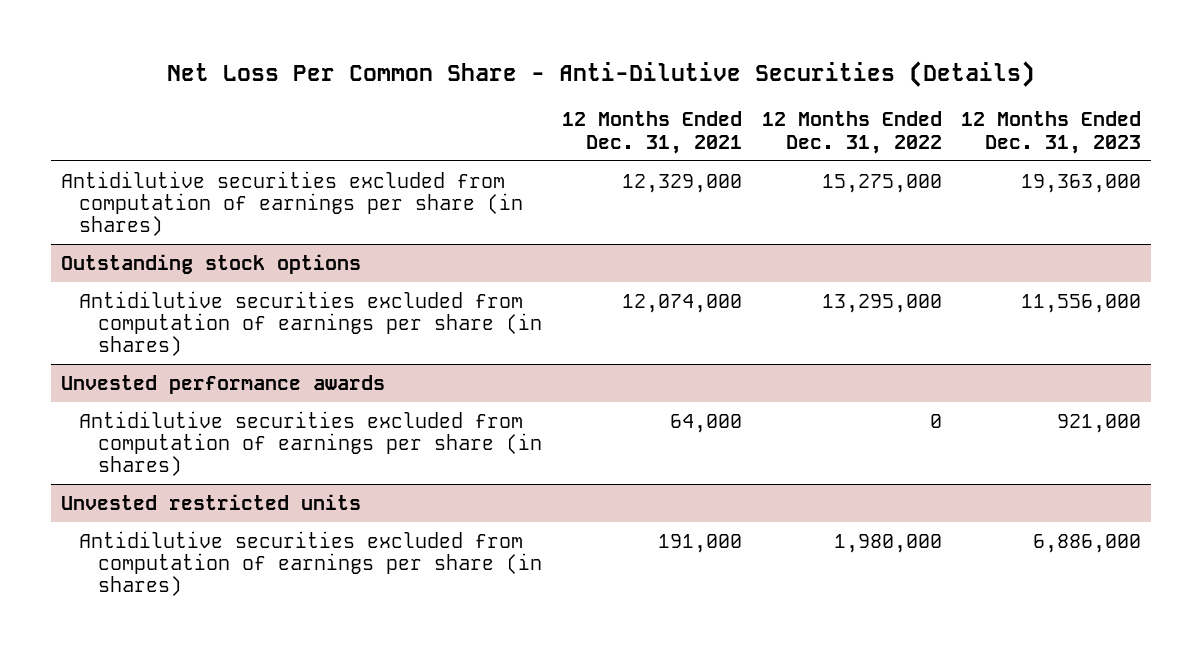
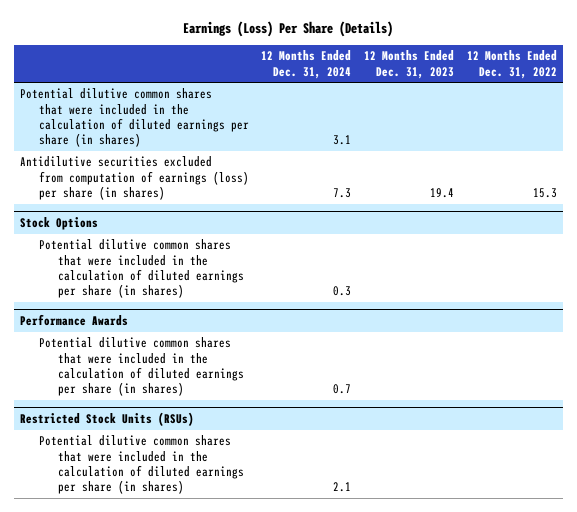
[167,61,1036,88] Net Loss Per Common Share - Anti-Dilutive Securities (Details) -> [183,20,394,37] Earnings (Loss) Per Share (Details)
[561,111,742,154] 12 Months Ended Dec. 31, 2021 -> none
none -> [261,50,352,79] 12 Months Ended Dec. 31, 2024
[79,290,542,357] Antidilutive securities excluded from computation of earnings per share (in shares) -> none
[79,410,542,477] Antidilutive securities excluded from computation of earnings per share (in shares) -> none
[79,530,542,597] Antidilutive securities excluded from computation of earnings per share (in shares) -> none
none -> [19,88,249,148] Potential dilutive common shares that were included in the calculation of diluted earnings per share (in shares)
[60,170,524,237] Antidilutive securities excluded from computation of earnings per share (in shares) -> [19,156,249,201] Antidilutive securities excluded from computation of earnings (loss) per share (in shares)
[821,173,942,193] 15,275,000 -> [532,188,557,199] 15.3
[1021,173,1142,193] 19,363,000 -> [430,188,455,199] 19.4
[60,253,361,274] Outstanding stock options -> [19,216,98,230] Stock Options
none -> [38,239,244,299] Potential dilutive common shares that were included in the calculation of diluted earnings per share (in shares)
[60,374,385,394] Unvested performance awards -> [19,313,128,326] Performance Awards
none -> [38,337,244,397] Potential dilutive common shares that were included in the calculation of diluted earnings per share (in shares)
[60,493,361,510] Unvested restricted units -> [19,411,194,426] Restricted Stock Units (RSUs)
none -> [38,435,244,495] Potential dilutive common shares that were included in the calculation of diluted earnings per share (in shares)

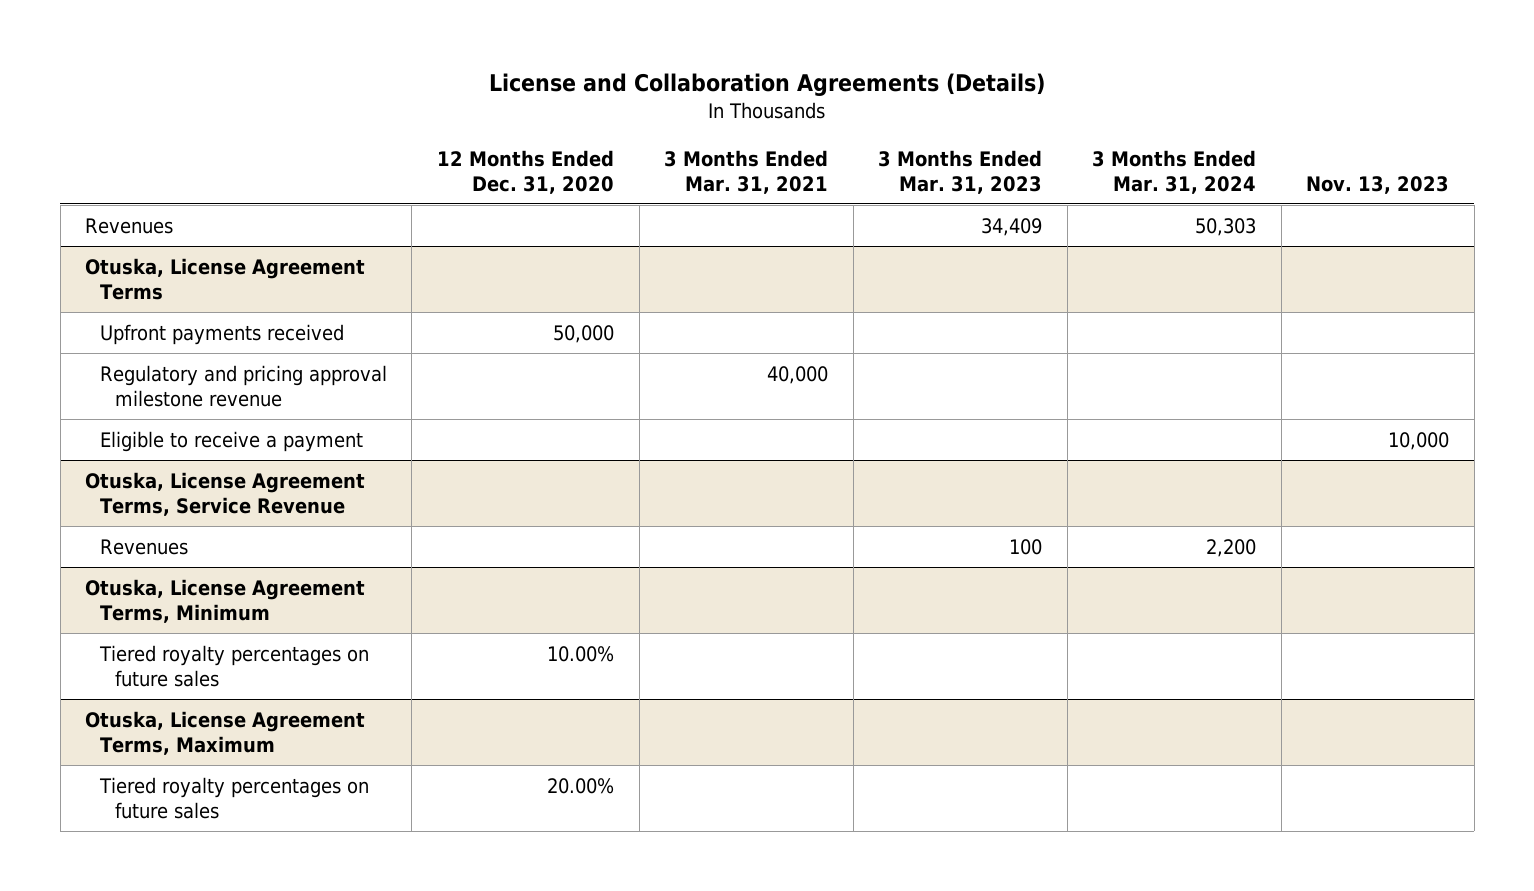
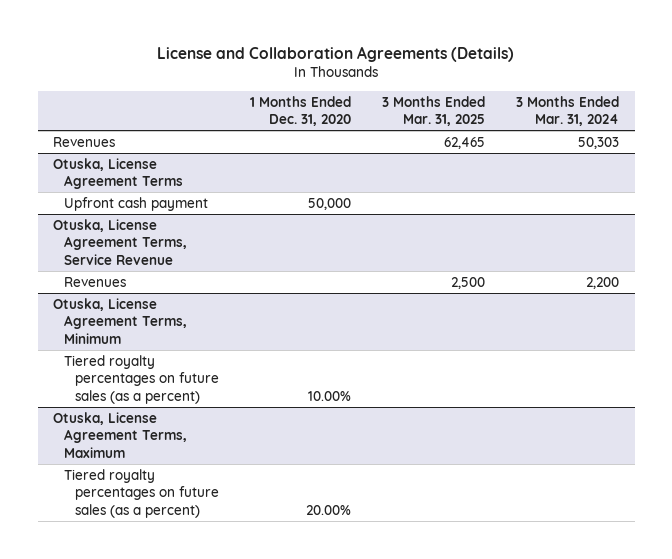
[437,149,615,194] 12 Months Ended Dec. 31, 2020 -> none
[664,149,829,194] 3 Months Ended Mar. 31, 2021 -> none
[878,149,1043,194] 3 Months Ended Mar. 31, 2023 -> none
[1306,175,1450,194] Nov. 13, 2023 -> none
none -> [250,95,352,127] 1 Months Ended Dec. 31, 2020
none -> [382,95,486,127] 3 Months Ended Mar. 31, 2025
[100,364,388,407] Regulatory and pricing approval milestone revenue -> none
[100,430,364,452] Eligible to receive a payment -> none
[100,323,345,345] Upfront payments received -> [64,196,209,211] Upfront cash payment
[99,644,370,687] Tiered royalty percentages on future sales -> [64,354,220,405] Tiered royalty percentages on future sales (as a percent)
[99,776,370,819] Tiered royalty percentages on future sales -> [64,468,220,519] Tiered royalty percentages on future sales (as a percent)

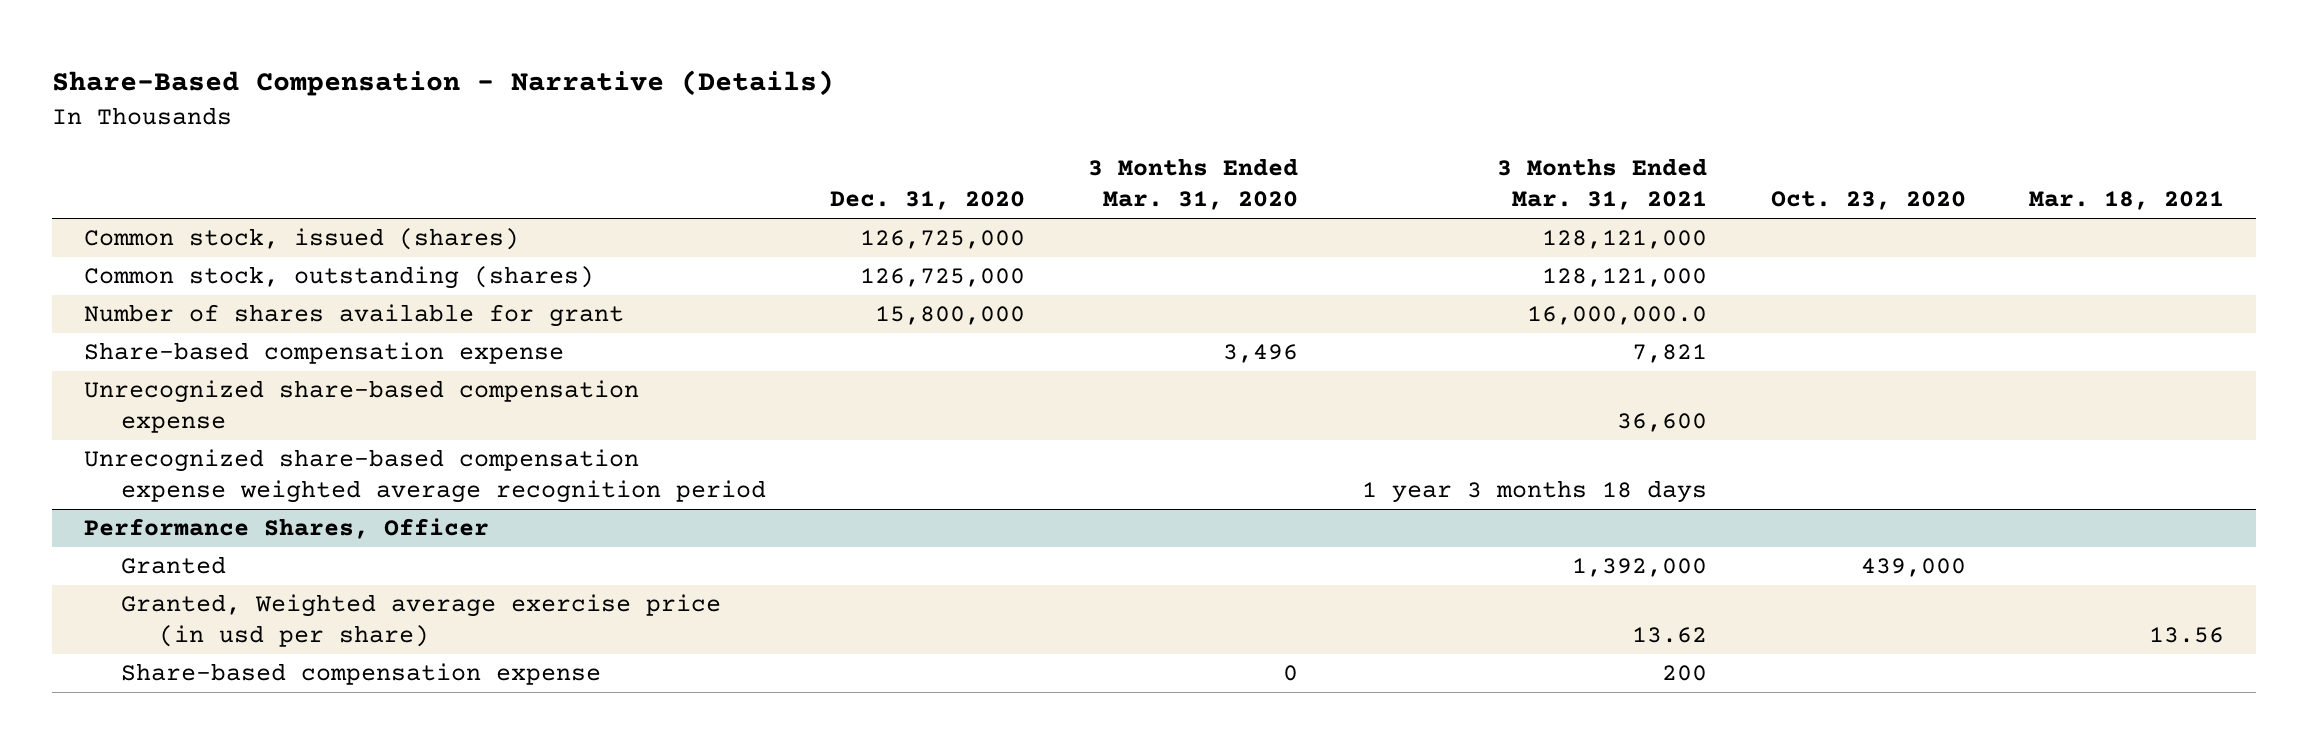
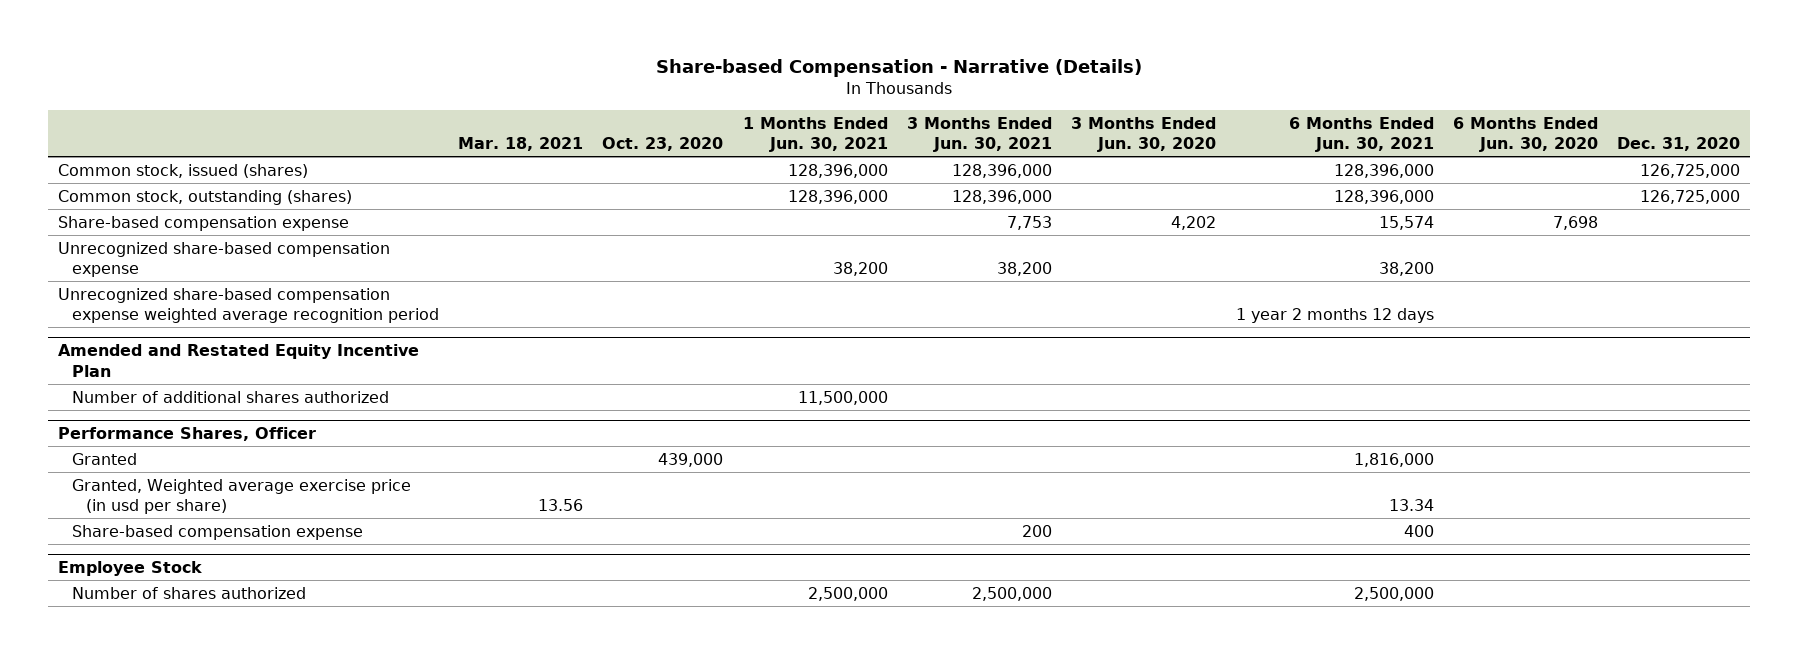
[51,70,834,97] Share-Based Compensation - Narrative (Details) -> [656,58,1143,77] Share-based Compensation - Narrative (Details)
[1088,158,1299,211] 3 Months Ended Mar. 31, 2020 -> none
[1497,158,1708,211] 3 Months Ended Mar. 31, 2021 -> none
none -> [742,116,888,153] 1 Months Ended Jun. 30, 2021
none -> [907,116,1053,153] 3 Months Ended Jun. 30, 2021
none -> [1071,116,1217,153] 3 Months Ended Jun. 30, 2020
none -> [1288,116,1434,153] 6 Months Ended Jun. 30, 2021
none -> [1453,116,1599,153] 6 Months Ended Jun. 30, 2020
[83,304,624,328] Number of shares available for grant -> none
none -> [57,344,419,377] Amended and Restated Equity Incentive Plan
none -> [71,390,389,403] Number of additional shares authorized
none -> [57,561,202,577] Employee Stock
none -> [71,586,306,599] Number of shares authorized

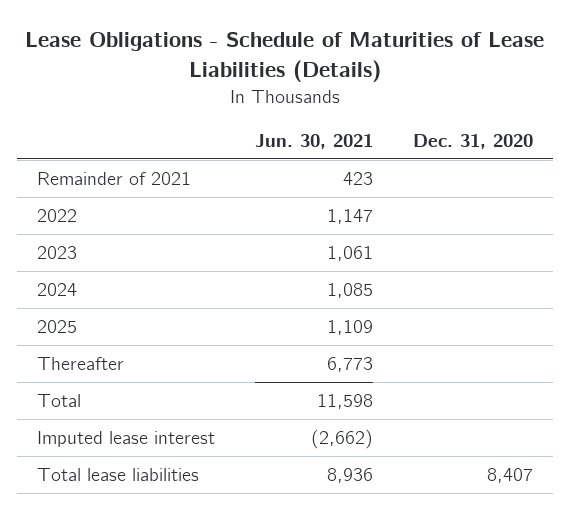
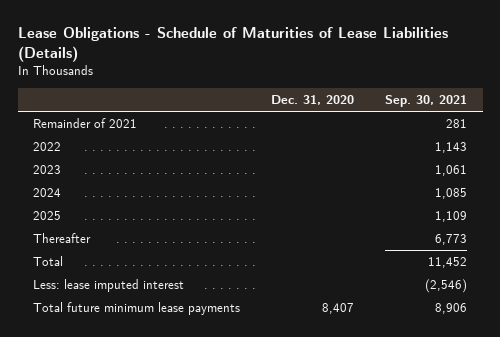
[255,133,374,149] Jun. 30, 2021 -> none
none -> [385,95,468,108] Sep. 30, 2021
[37,431,216,448] Imputed lease interest -> [33,279,185,293] Less: lease imputed interest
[37,468,200,482] Total lease liabilities -> [33,302,241,316] Total future minimum lease payments

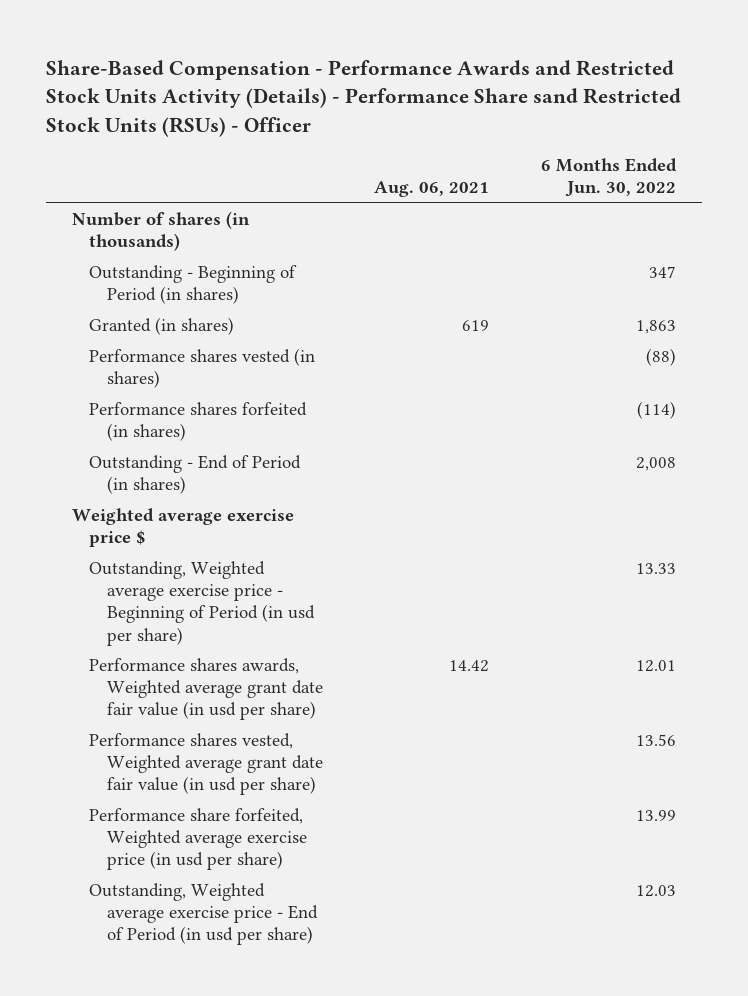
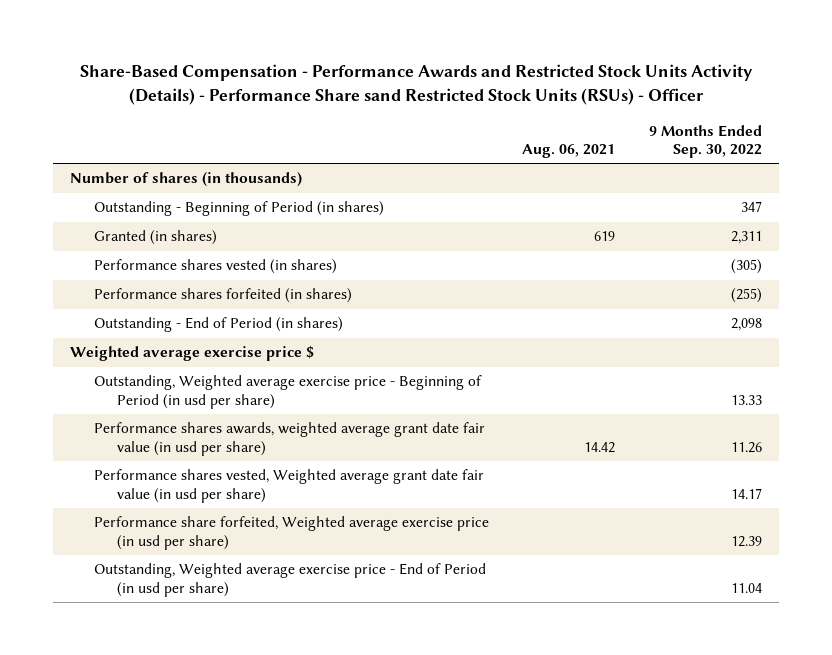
[541,158,678,198] 6 Months Ended Jun. 30, 2022 -> none
none -> [649,124,763,158] 9 Months Ended Sep. 30, 2022
[89,658,323,721] Performance shares awards, Weighted average grant date fair value (in usd per share) -> [93,422,485,456] Performance shares awards, weighted average grant date fair value (in usd per share)

